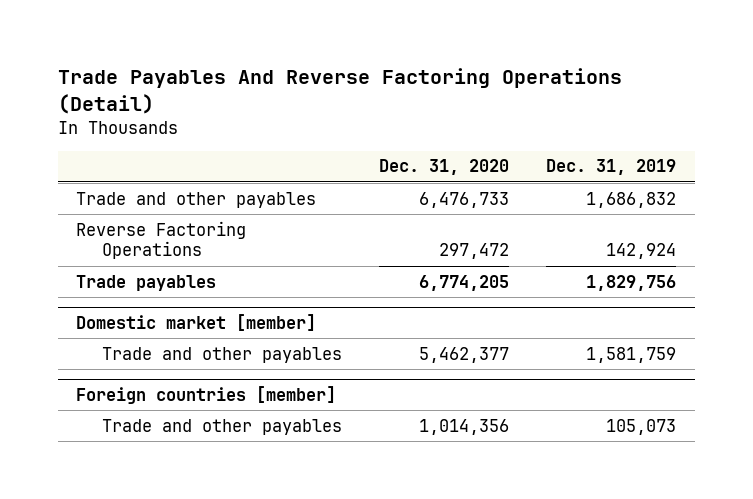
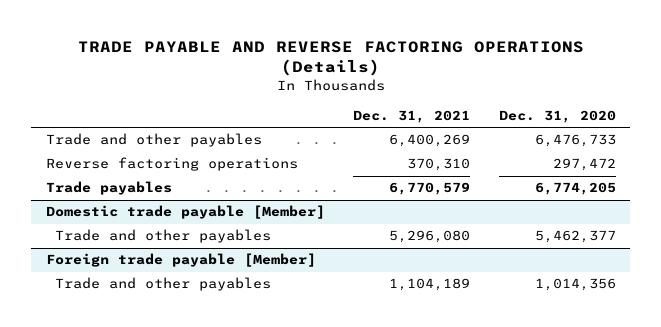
[57,68,622,114] Trade Payables And Reverse Factoring Operations (Detail) -> [77,40,584,77] TRADE PAYABLE AND REVERSE FACTORING OPERATIONS (Details)
[546,159,677,176] Dec. 31, 2019 -> none
none -> [353,109,471,123] Dec. 31, 2021
[76,220,247,260] Reverse Factoring Operations -> [45,157,298,172] Reverse factoring operations
[76,313,317,331] Domestic market [member] -> [45,205,325,220] Domestic trade payable [Member]
[76,385,337,404] Foreign countries [member] -> [45,253,316,268] Foreign trade payable [Member]

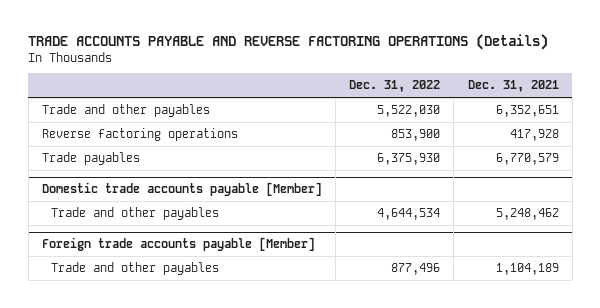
[77,40,584,77] TRADE PAYABLE AND REVERSE FACTORING OPERATIONS (Details) -> [28,34,549,51] TRADE ACCOUNTS PAYABLE AND REVERSE FACTORING OPERATIONS (Details)
[498,109,616,123] Dec. 31, 2020 -> none
none -> [349,80,441,93] Dec. 31, 2022
[389,134,471,148] 6,400,269 -> [495,105,559,118] 6,352,651
[407,158,471,172] 370,310 -> [509,129,559,142] 417,928
[45,205,325,220] Domestic trade payable [Member] -> [41,182,322,197] Domestic trade accounts payable [Member]
[389,230,471,244] 5,296,080 -> [495,208,559,221] 5,248,462
[45,253,316,268] Foreign trade payable [Member] -> [41,237,315,252] Foreign trade accounts payable [Member]

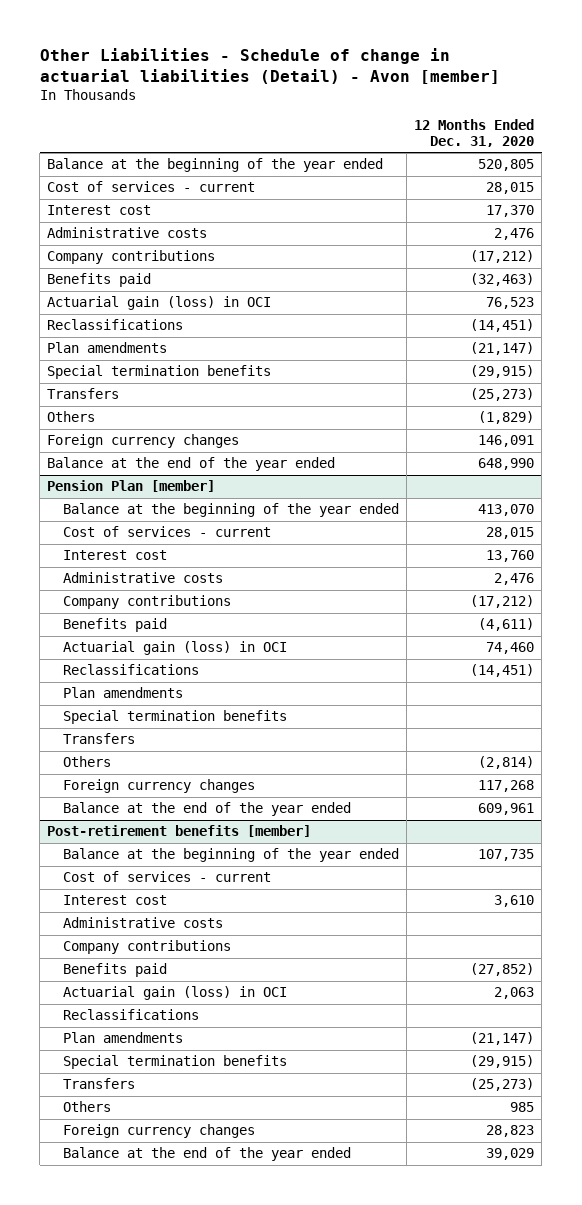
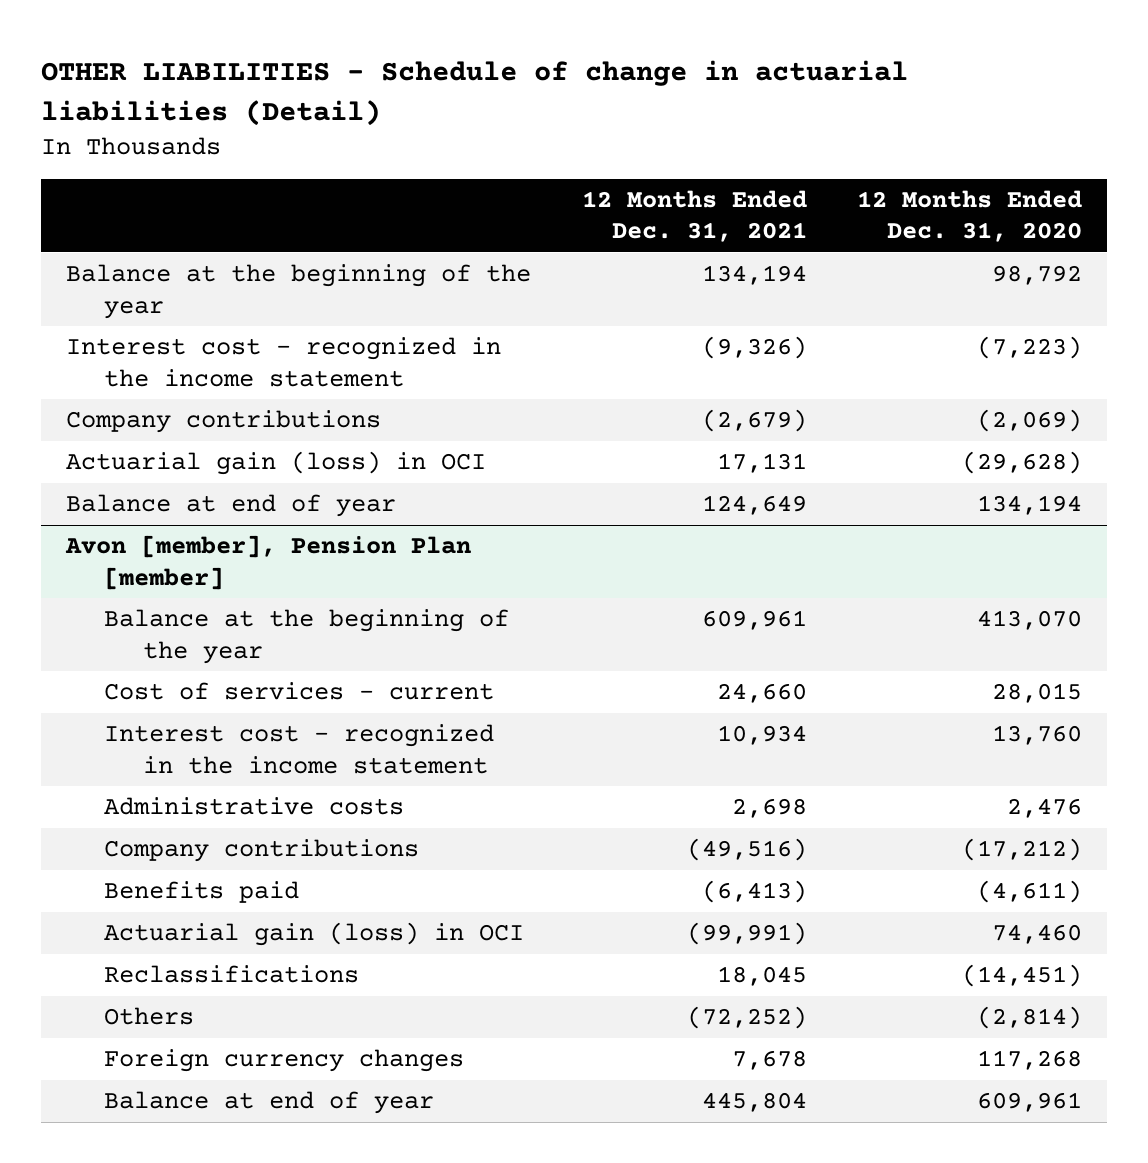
[39,47,500,84] Other Liabilities - Schedule of change in actuarial liabilities (Detail) - Avon [member] -> [41,60,909,126] OTHER LIABILITIES - Schedule of change in actuarial liabilities (Detail)
none -> [581,190,807,243] 12 Months Ended Dec. 31, 2021
[47,181,256,193] Cost of services - current -> none
[47,227,208,239] Administrative costs -> none
[47,273,152,288] Benefits paid -> none
[47,319,184,331] Reclassifications -> none
[47,342,168,354] Plan amendments -> none
[47,365,272,380] Special termination benefits -> none
[47,388,120,400] Transfers -> none
[47,411,96,423] Others -> none
[47,434,240,449] Foreign currency changes -> none
[47,158,384,173] Balance at the beginning of the year ended -> [66,264,532,319] Balance at the beginning of the year
[478,159,535,172] 520,805 -> [992,265,1083,286] 98,792
[47,205,152,216] Interest cost -> [66,337,502,387] Interest cost - recognized in the income statement
[486,205,535,218] 17,370 -> [977,336,1083,360] (7,223)
[470,250,535,264] (17,212) -> [977,409,1083,433] (2,069)
[486,297,535,310] 76,523 -> [962,451,1083,475] (29,628)
[47,457,336,472] Balance at the end of the year ended -> [66,494,397,518] Balance at end of year
[478,458,535,471] 648,990 -> [977,495,1083,516] 134,194
[47,480,216,493] Pension Plan [member] -> [65,535,472,590] Avon [member], Pension Plan [member]
[62,503,399,518] Balance at the beginning of the year ended -> [104,609,510,664] Balance at the beginning of the year
[62,550,167,561] Interest cost -> [104,724,495,774] Interest cost - recognized in the income statement
[62,687,183,699] Plan amendments -> none
[62,710,287,725] Special termination benefits -> none
[62,733,135,745] Transfers -> none
[47,825,312,838] Post-retirement benefits [member] -> none
[62,848,399,863] Balance at the beginning of the year ended -> none
[62,871,271,883] Cost of services - current -> none
[62,895,167,906] Interest cost -> none
[62,917,223,929] Administrative costs -> none
[62,940,231,955] Company contributions -> none
[62,963,167,978] Benefits paid -> none
[62,986,287,1001] Actuarial gain (loss) in OCI -> none
[62,1009,199,1021] Reclassifications -> none
[62,1032,183,1044] Plan amendments -> none
[62,1055,287,1070] Special termination benefits -> none
[62,1078,135,1090] Transfers -> none
[62,1101,111,1113] Others -> none
[62,1124,255,1139] Foreign currency changes -> none
[62,1147,351,1162] Balance at the end of the year ended -> none
[62,802,351,817] Balance at the end of the year ended -> [104,1091,435,1115] Balance at end of year

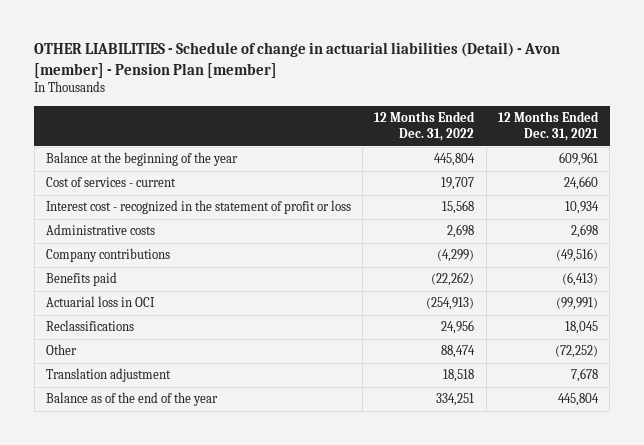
[41,60,909,126] OTHER LIABILITIES - Schedule of change in actuarial liabilities (Detail) -> [34,42,561,78] OTHER LIABILITIES - Schedule of change in actuarial liabilities (Detail) - Avon [member] - Pension Plan [member]
[857,190,1083,243] 12 Months Ended Dec. 31, 2020 -> none
none -> [374,110,476,142] 12 Months Ended Dec. 31, 2022
[66,264,532,319] Balance at the beginning of the year -> none
[66,337,502,387] Interest cost - recognized in the income statement -> none
[66,410,382,434] Company contributions -> none
[66,451,487,476] Actuarial gain (loss) in OCI -> none
[66,494,397,518] Balance at end of year -> none
[65,535,472,590] Avon [member], Pension Plan [member] -> none
[104,724,495,774] Interest cost - recognized in the income statement -> [45,200,351,215] Interest cost - recognized in the statement of profit or loss
[104,922,525,947] Actuarial gain (loss) in OCI -> [45,296,155,308] Actuarial loss in OCI
[104,1007,195,1026] Others -> [45,344,77,356] Other
[104,1049,465,1073] Foreign currency changes -> [45,368,171,383] Translation adjustment
[104,1091,435,1115] Balance at end of year -> [45,392,218,407] Balance as of the end of the year

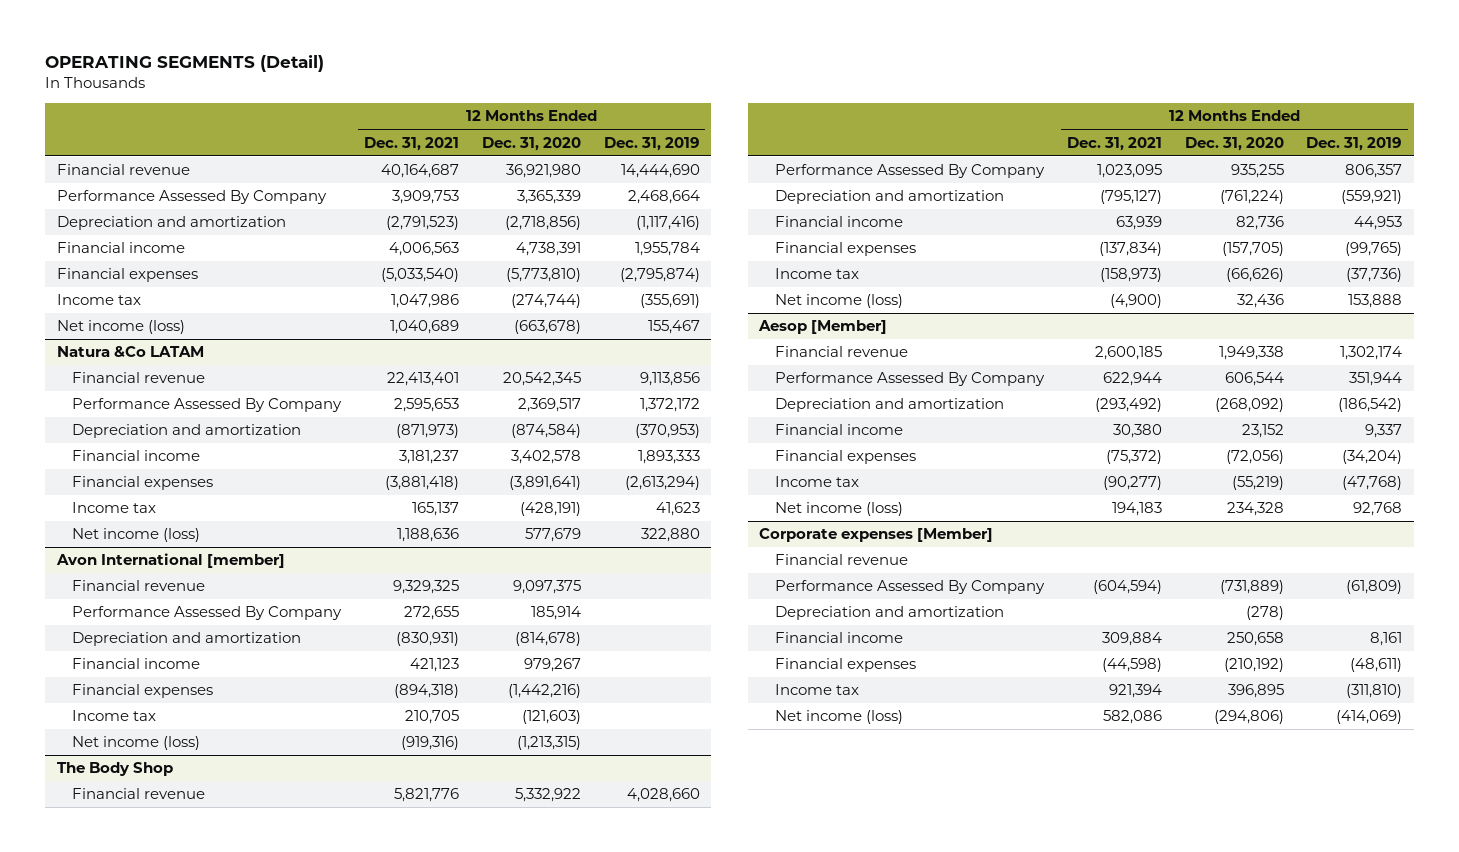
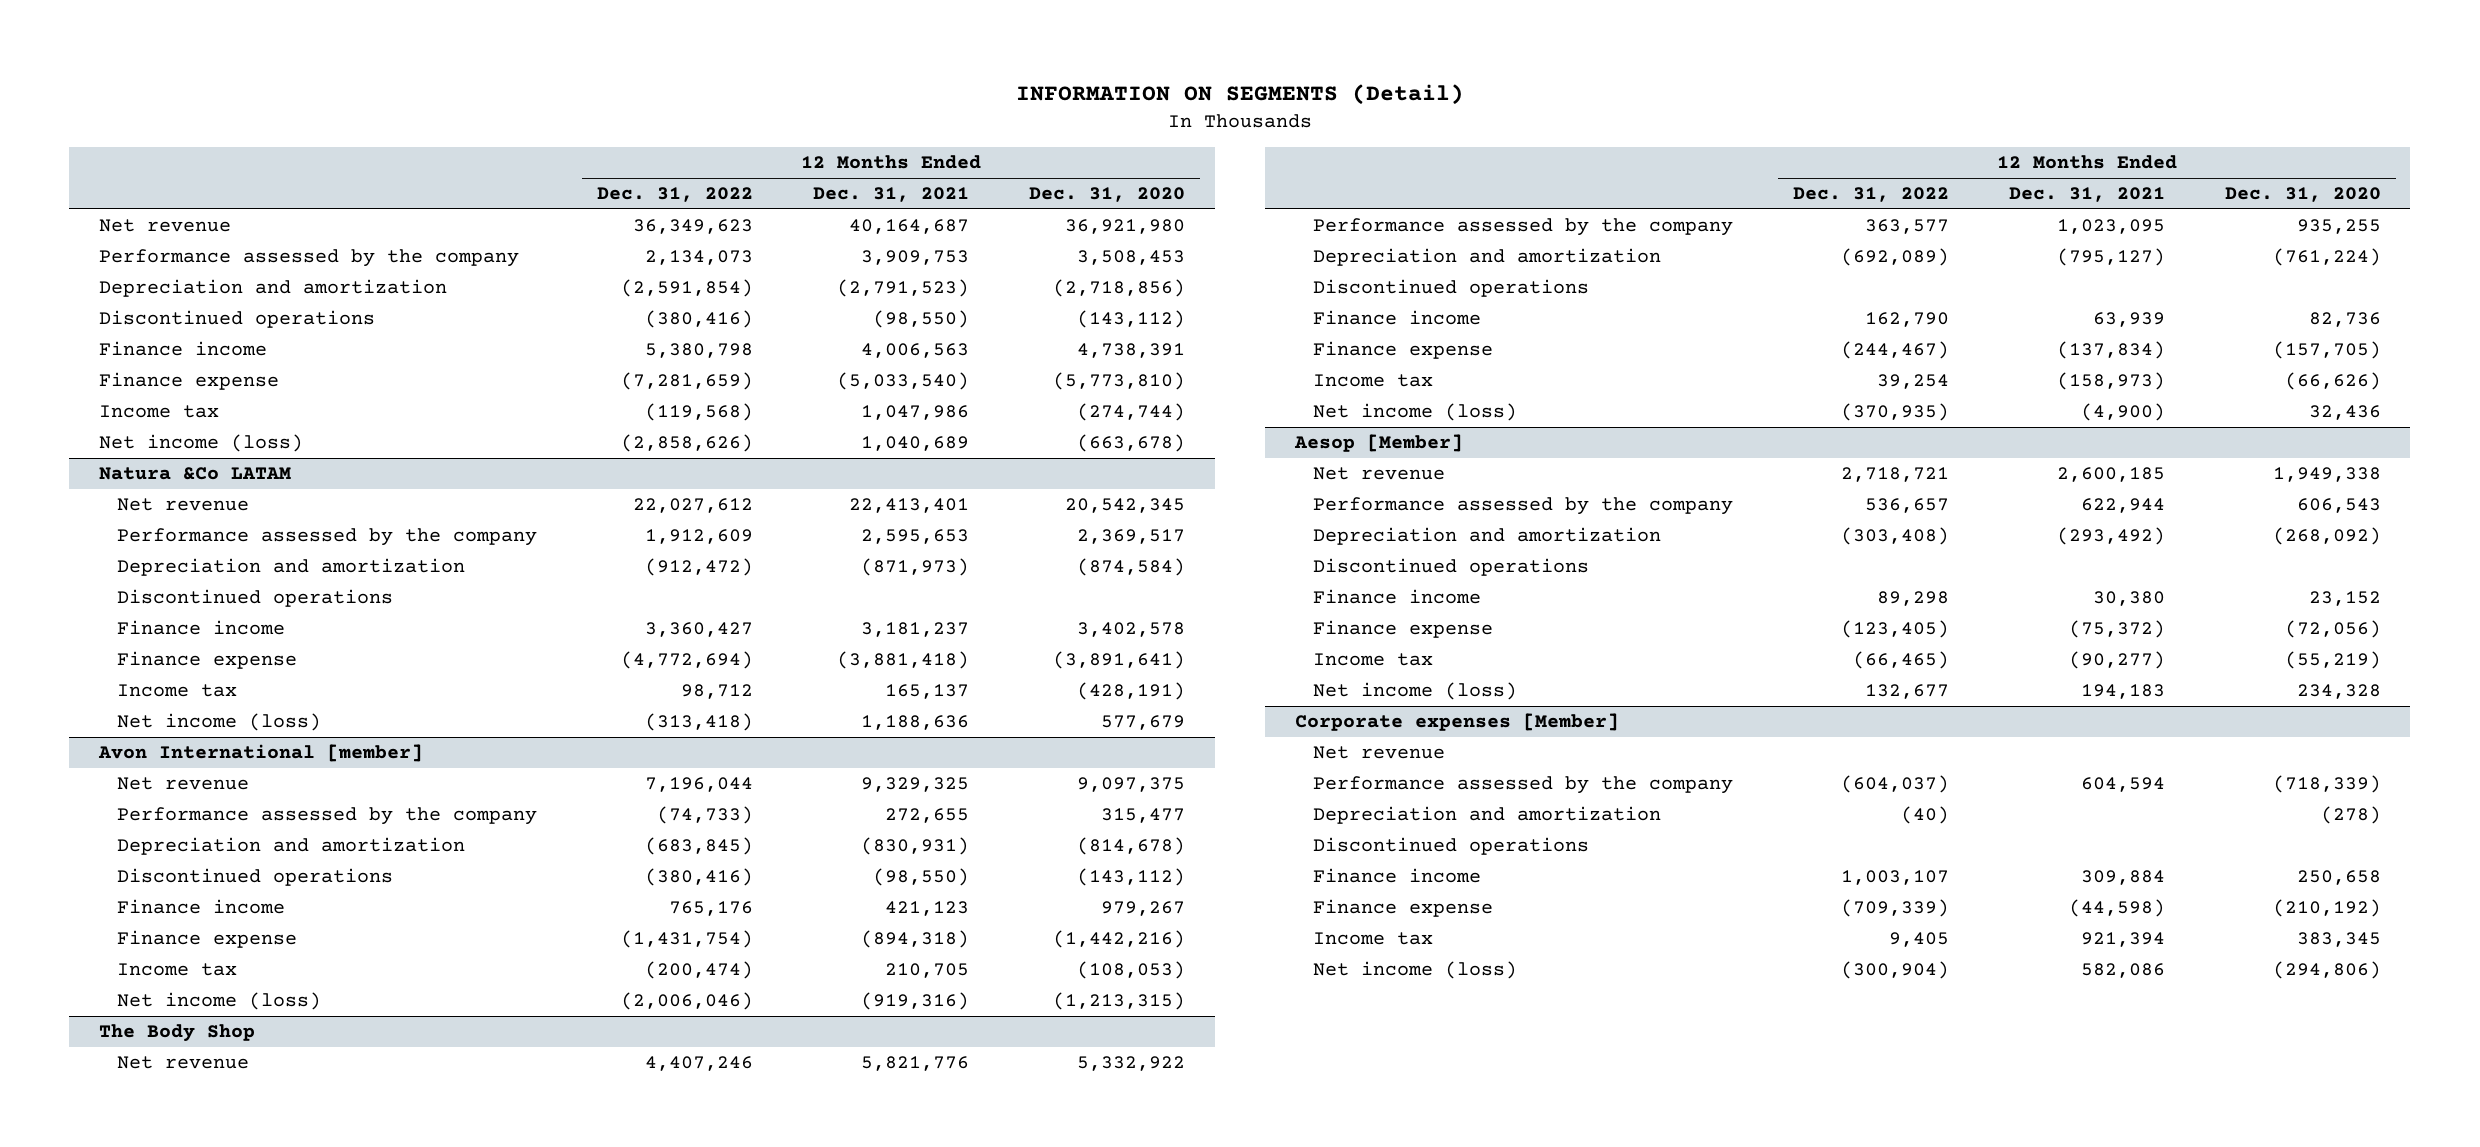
[45,55,325,73] OPERATING SEGMENTS (Detail) -> [1015,84,1464,106] INFORMATION ON SEGMENTS (Detail)
[603,136,700,151] Dec. 31, 2019 -> none
none -> [596,187,753,203] Dec. 31, 2022
[56,164,190,176] Financial revenue -> [99,219,232,233] Net revenue
[56,190,327,205] Performance Assessed By Company -> [99,249,520,268] Performance assessed by the company
[516,190,581,205] 3,365,339 -> [1076,250,1185,266] 3,508,453
none -> [99,310,376,329] Discontinued operations
[56,242,185,254] Financial income -> [99,341,268,357] Finance income
[56,268,198,283] Financial expenses -> [99,372,280,391] Finance expense
[72,372,206,384] Financial revenue -> [117,498,250,512] Net revenue
[72,398,343,413] Performance Assessed By Company -> [117,528,538,547] Performance assessed by the company
none -> [117,589,394,608] Discontinued operations
[72,450,201,462] Financial income -> [117,620,286,636] Finance income
[72,476,214,491] Financial expenses -> [117,651,298,670] Finance expense
[72,580,206,592] Financial revenue -> [117,777,250,791] Net revenue
[72,606,343,621] Performance Assessed By Company -> [117,807,538,826] Performance assessed by the company
[530,606,581,621] 185,914 -> [1100,808,1185,824] 315,477
none -> [117,868,394,887] Discontinued operations
[72,658,201,670] Financial income -> [117,899,286,915] Finance income
[72,684,214,699] Financial expenses -> [117,930,298,949] Finance expense
[521,710,581,725] (121,603) -> [1076,961,1185,980] (108,053)
[72,788,206,800] Financial revenue -> [117,1056,250,1070] Net revenue
[774,164,1045,179] Performance Assessed By Company -> [1312,218,1733,237] Performance assessed by the company
none -> [1312,279,1589,298] Discontinued operations
[774,216,903,228] Financial income -> [1312,310,1481,326] Finance income
[774,242,916,257] Financial expenses -> [1312,341,1493,360] Finance expense
[774,346,908,358] Financial revenue -> [1312,467,1445,481] Net revenue
[774,372,1045,387] Performance Assessed By Company -> [1312,497,1733,516] Performance assessed by the company
[1224,372,1284,387] 606,544 -> [2296,498,2381,514] 606,543
none -> [1312,558,1589,577] Discontinued operations
[774,424,903,436] Financial income -> [1312,589,1481,605] Finance income
[774,450,916,465] Financial expenses -> [1312,620,1493,639] Finance expense
[774,554,908,566] Financial revenue -> [1312,746,1445,760] Net revenue
[774,580,1045,595] Performance Assessed By Company -> [1312,776,1733,795] Performance assessed by the company
[1092,580,1162,595] (604,594) -> [2080,777,2165,793] 604,594
[1219,580,1284,595] (731,889) -> [2272,775,2381,794] (718,339)
none -> [1312,837,1589,856] Discontinued operations
[774,632,903,644] Financial income -> [1312,868,1481,884] Finance income
[774,658,916,673] Financial expenses -> [1312,899,1493,918] Finance expense
[1227,684,1284,699] 396,895 -> [2296,932,2381,948] 383,345

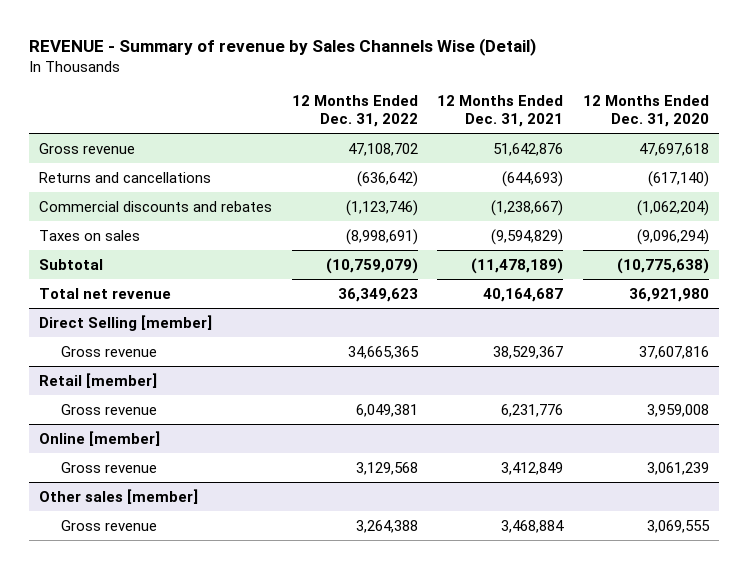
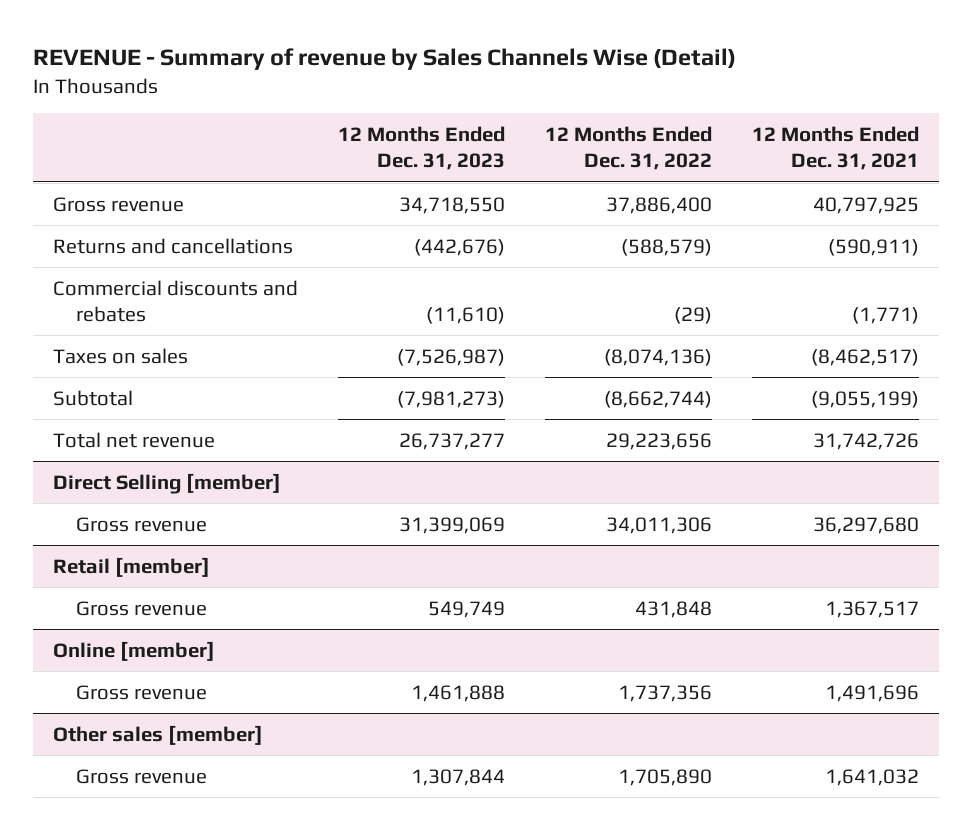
[583,95,710,128] 12 Months Ended Dec. 31, 2020 -> none
none -> [338,126,506,171] 12 Months Ended Dec. 31, 2023
[347,142,418,156] 47,108,702 -> [606,196,713,214] 37,886,400
[493,142,564,156] 51,642,876 -> [813,196,920,214] 40,797,925
[356,170,418,187] (636,642) -> [621,238,713,256] (588,579)
[502,170,564,187] (644,693) -> [828,238,920,256] (590,911)
[345,199,418,216] (1,123,746) -> [674,306,713,324] (29)
[491,199,564,216] (1,238,667) -> [852,306,920,324] (1,771)
[345,228,418,245] (8,998,691) -> [604,348,713,366] (8,074,136)
[491,228,564,245] (9,594,829) -> [811,348,920,366] (8,462,517)
[325,257,418,274] (10,759,079) -> [604,390,713,408] (8,662,744)
[471,257,564,274] (11,478,189) -> [811,390,920,408] (9,055,199)
[337,287,418,302] 36,349,623 -> [606,432,713,450] 29,223,656
[483,287,564,302] 40,164,687 -> [813,432,920,450] 31,742,726
[347,345,419,359] 34,665,365 -> [606,516,713,534] 34,011,306
[493,345,564,359] 38,529,367 -> [813,516,920,534] 36,297,680
[355,403,418,417] 6,049,381 -> [635,600,713,618] 431,848
[501,403,564,417] 6,231,776 -> [825,600,920,618] 1,367,517
[355,461,418,475] 3,129,568 -> [618,684,713,702] 1,737,356
[501,461,564,475] 3,412,849 -> [825,684,920,702] 1,491,696
[355,519,418,533] 3,264,388 -> [618,768,713,786] 1,705,890
[501,519,565,533] 3,468,884 -> [825,768,920,786] 1,641,032

